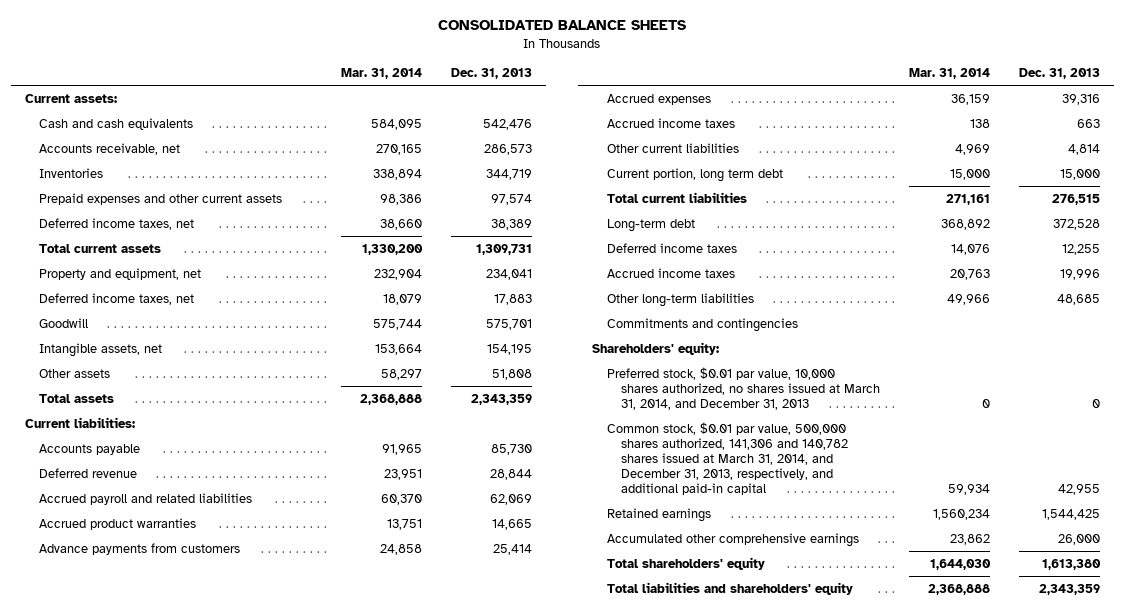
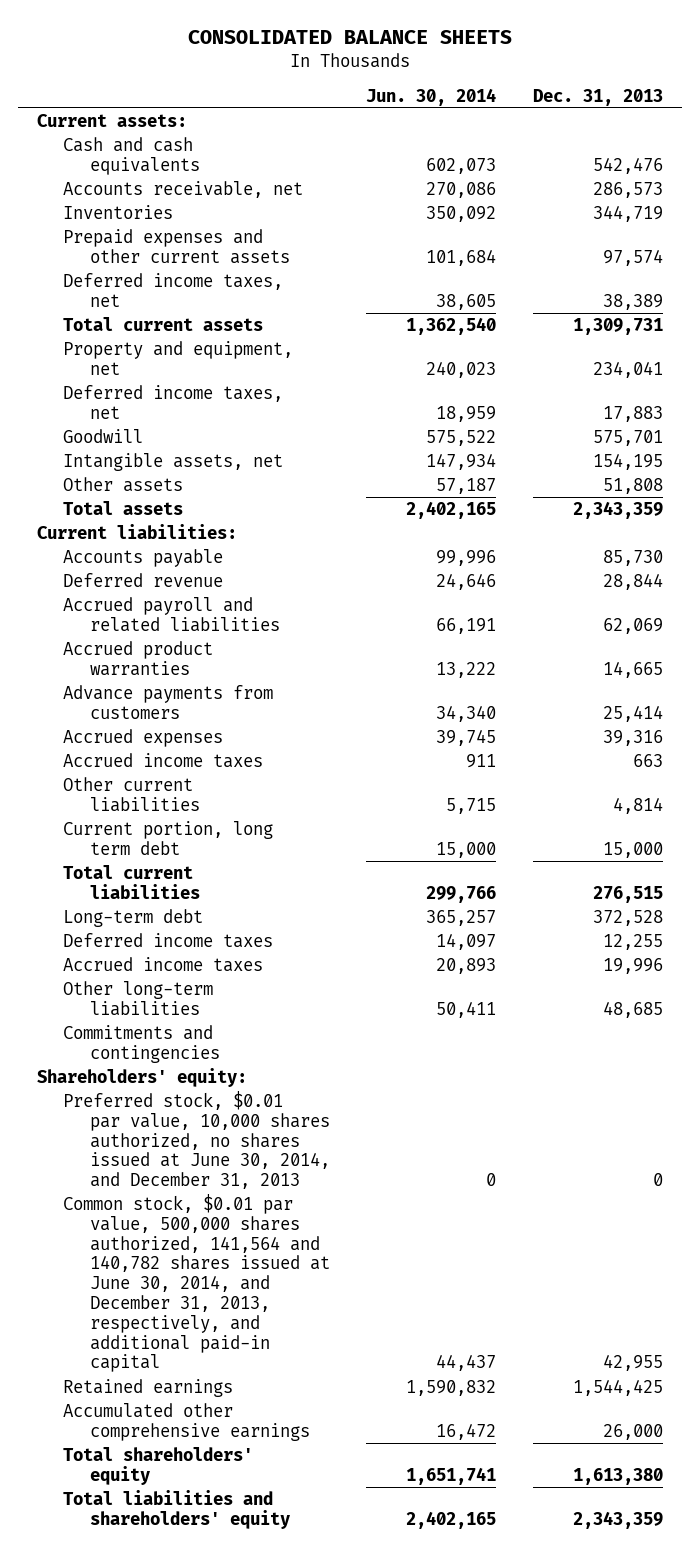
[341,68,423,80] Mar. 31, 2014 -> none
none -> [366,87,497,106] Jun. 30, 2014
[606,366,881,411] Preferred stock, $0.01 par value, 10,000 shares authorized, no shares issued at March 31, 2014, and December 31, 2013 -> [63,1090,330,1190] Preferred stock, $0.01 par value, 10,000 shares authorized, no shares issued at June 30, 2014, and December 31, 2013
[606,421,849,496] Common stock, $0.01 par value, 500,000 shares authorized, 141,306 and 140,782 shares issued at March 31, 2014, and December 31, 2013, respectively, and additional paid-in capital -> [63,1193,330,1373] Common stock, $0.01 par value, 500,000 shares authorized, 141,564 and 140,782 shares issued at June 30, 2014, and December 31, 2013, respectively, and additional paid-in capital

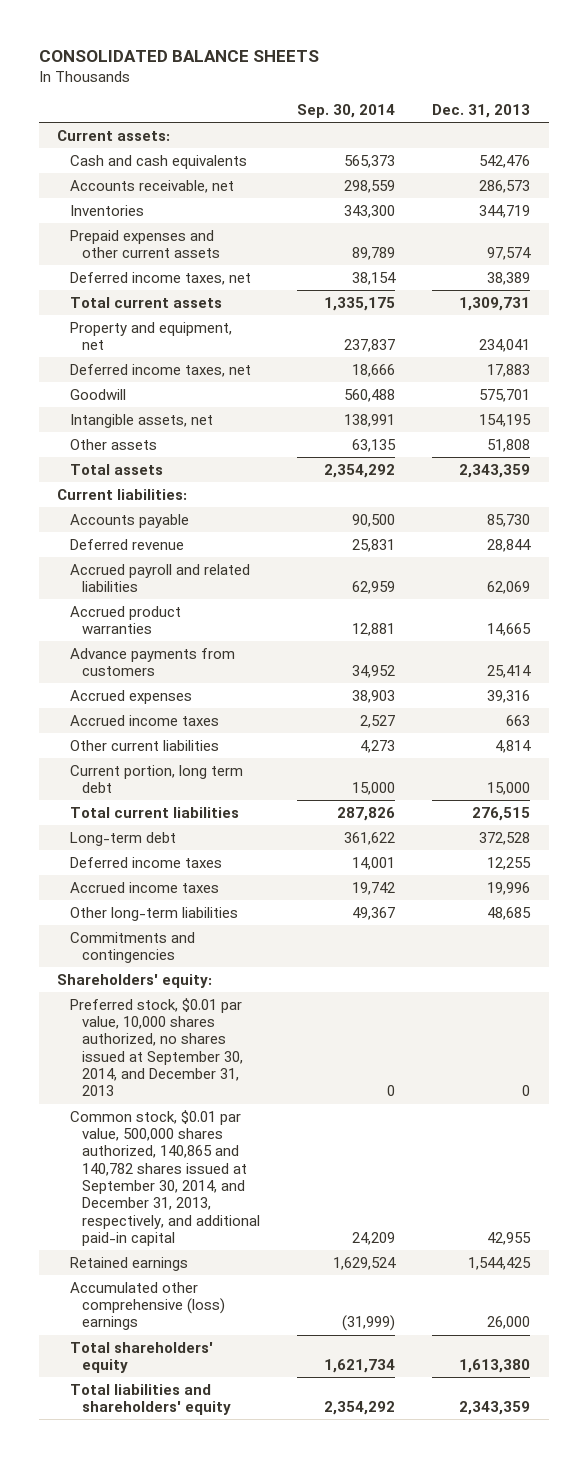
[366,87,497,106] Jun. 30, 2014 -> none
none -> [297,103,396,118] Sep. 30, 2014
[63,1090,330,1190] Preferred stock, $0.01 par value, 10,000 shares authorized, no shares issued at June 30, 2014, and December 31, 2013 -> [69,997,244,1097] Preferred stock, $0.01 par value, 10,000 shares authorized, no shares issued at September 30, 2014, and December 31, 2013
[63,1193,330,1373] Common stock, $0.01 par value, 500,000 shares authorized, 141,564 and 140,782 shares issued at June 30, 2014, and December 31, 2013, respectively, and additional paid-in capital -> [69,1109,261,1246] Common stock, $0.01 par value, 500,000 shares authorized, 140,865 and 140,782 shares issued at September 30, 2014, and December 31, 2013, respectively, and additional paid-in capital
[63,1402,310,1441] Accumulated other comprehensive earnings -> [69,1281,226,1331] Accumulated other comprehensive (loss) earnings

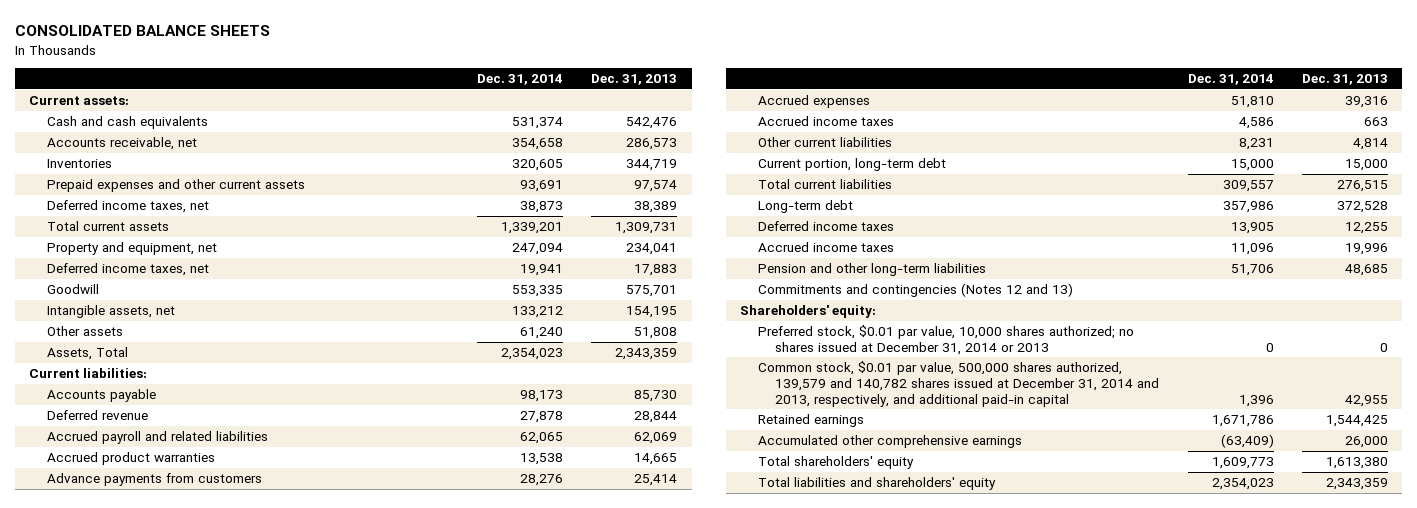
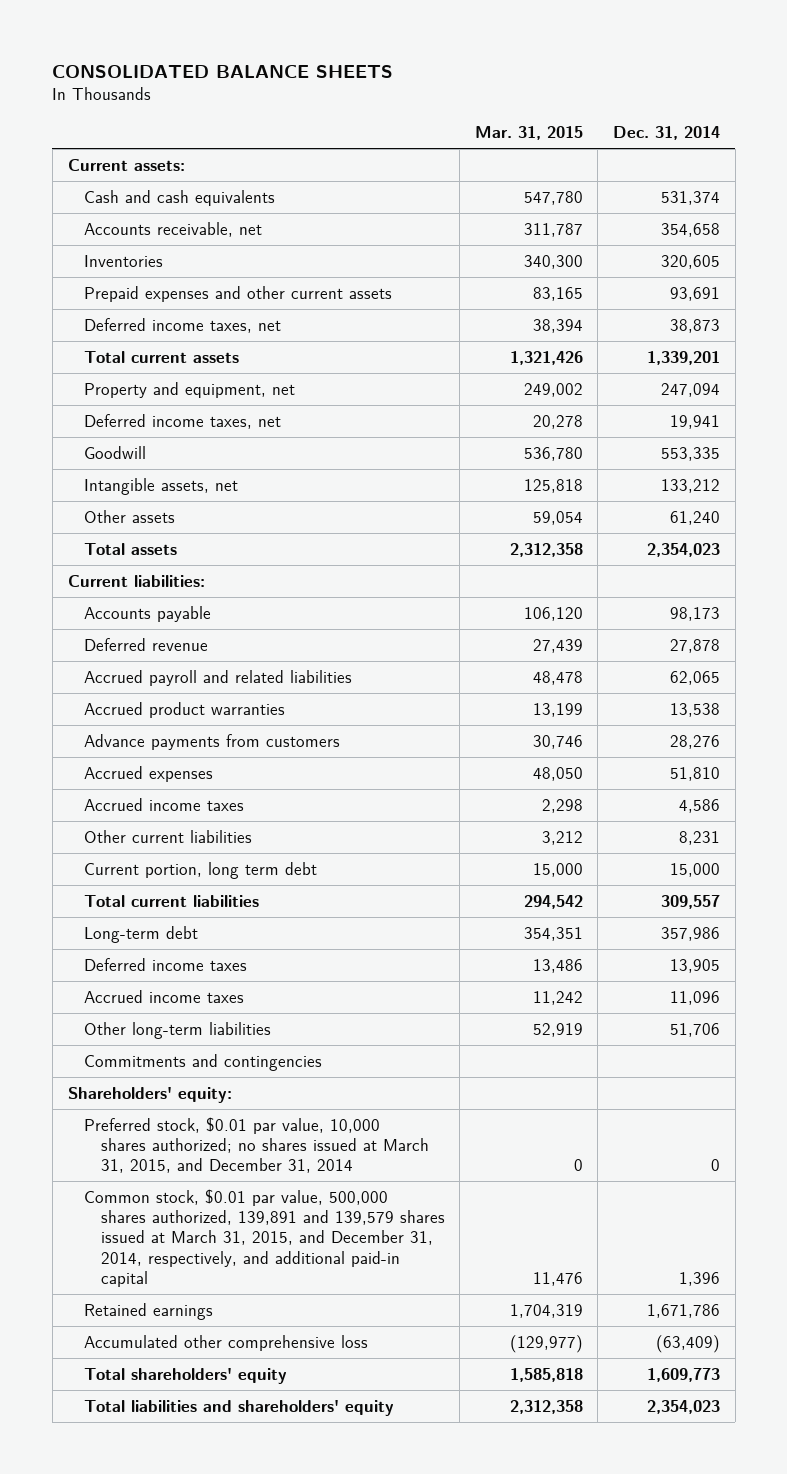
[591,74,678,86] Dec. 31, 2013 -> none
none -> [474,126,583,141] Mar. 31, 2015
[46,347,128,361] Assets, Total -> [84,542,178,555] Total assets
[757,158,946,172] Current portion, long-term debt -> [84,861,318,879] Current portion, long term debt
[757,263,986,277] Pension and other long-term liabilities -> [84,1021,272,1039] Other long-term liabilities
[757,283,1073,298] Commitments and contingencies (Notes 12 and 13) -> [84,1053,323,1071] Commitments and contingencies
[757,325,1134,355] Preferred stock, $0.01 par value, 10,000 shares authorized; no shares issued at December 31, 2014 or 2013 -> [84,1116,429,1174] Preferred stock, $0.01 par value, 10,000 shares authorized; no shares issued at March 31, 2015, and December 31, 2014
[757,361,1160,407] Common stock, $0.01 par value, 500,000 shares authorized, 139,579 and 140,782 shares issued at December 31, 2014 and 2013, respectively, and additional paid-in capital -> [84,1188,445,1287] Common stock, $0.01 par value, 500,000 shares authorized, 139,891 and 139,579 shares issued at March 31, 2015, and December 31, 2014, respectively, and additional paid-in capital
[757,435,1022,449] Accumulated other comprehensive earnings -> [84,1334,369,1351] Accumulated other comprehensive loss

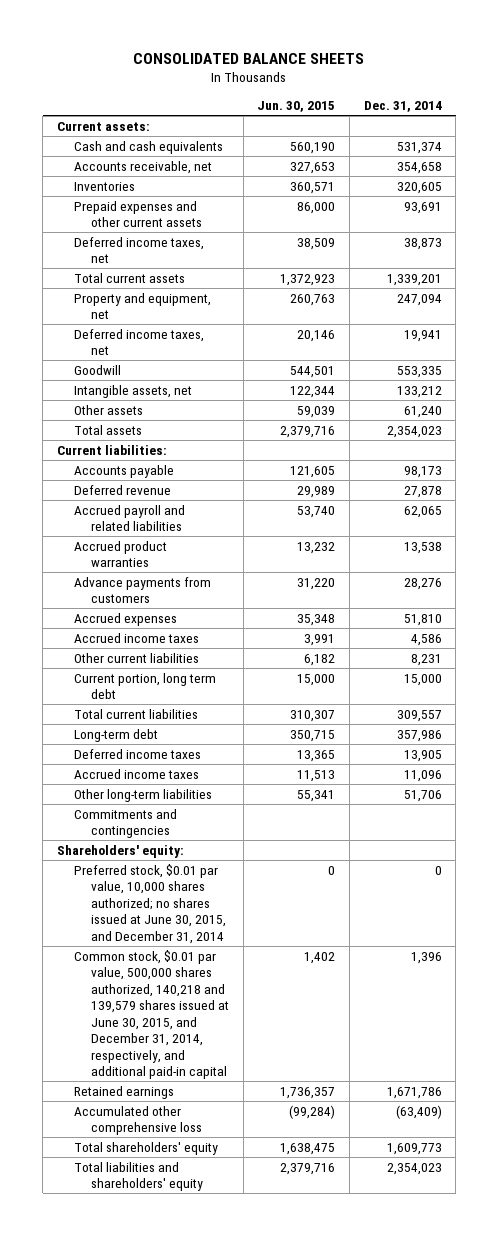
[474,126,583,141] Mar. 31, 2015 -> none
none -> [257,100,336,112] Jun. 30, 2015
[84,1116,429,1174] Preferred stock, $0.01 par value, 10,000 shares authorized; no shares issued at March 31, 2015, and December 31, 2014 -> [73,863,226,944] Preferred stock, $0.01 par value, 10,000 shares authorized; no shares issued at June 30, 2015, and December 31, 2014
[84,1188,445,1287] Common stock, $0.01 par value, 500,000 shares authorized, 139,891 and 139,579 shares issued at March 31, 2015, and December 31, 2014, respectively, and additional paid-in capital -> [73,949,229,1080] Common stock, $0.01 par value, 500,000 shares authorized, 140,218 and 139,579 shares issued at June 30, 2015, and December 31, 2014, respectively, and additional paid-in capital

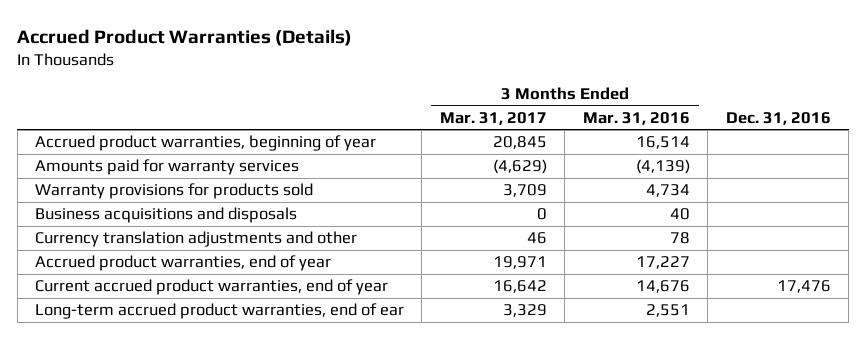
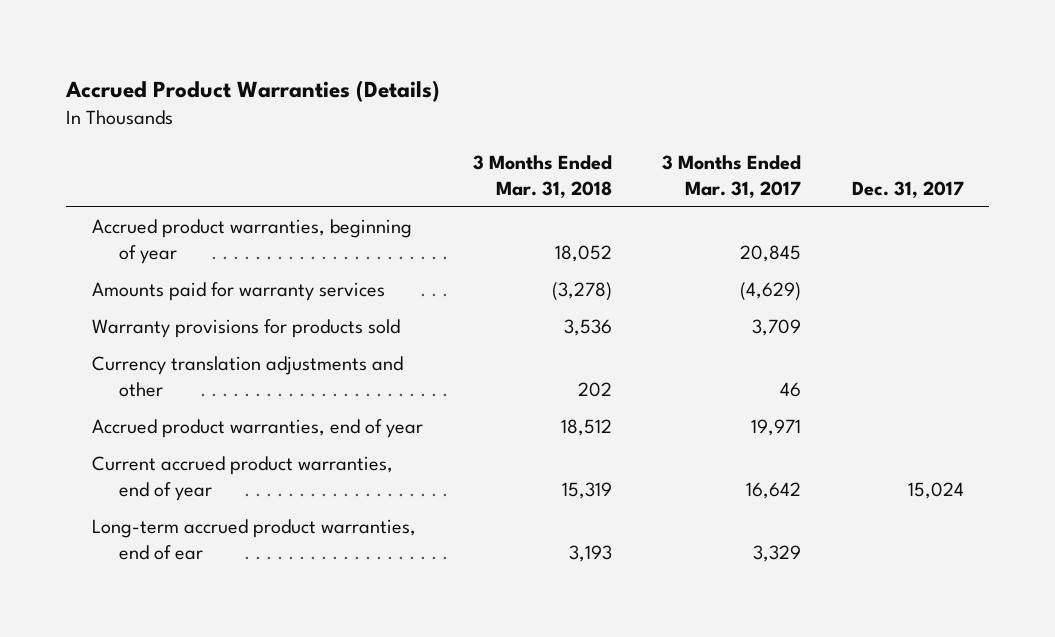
[582,111,690,125] Mar. 31, 2016 -> none
[725,111,831,125] Dec. 31, 2016 -> none
none -> [473,155,613,198] 3 Months Ended Mar. 31, 2018
none -> [851,180,964,198] Dec. 31, 2017
[35,207,298,224] Business acquisitions and disposals -> none

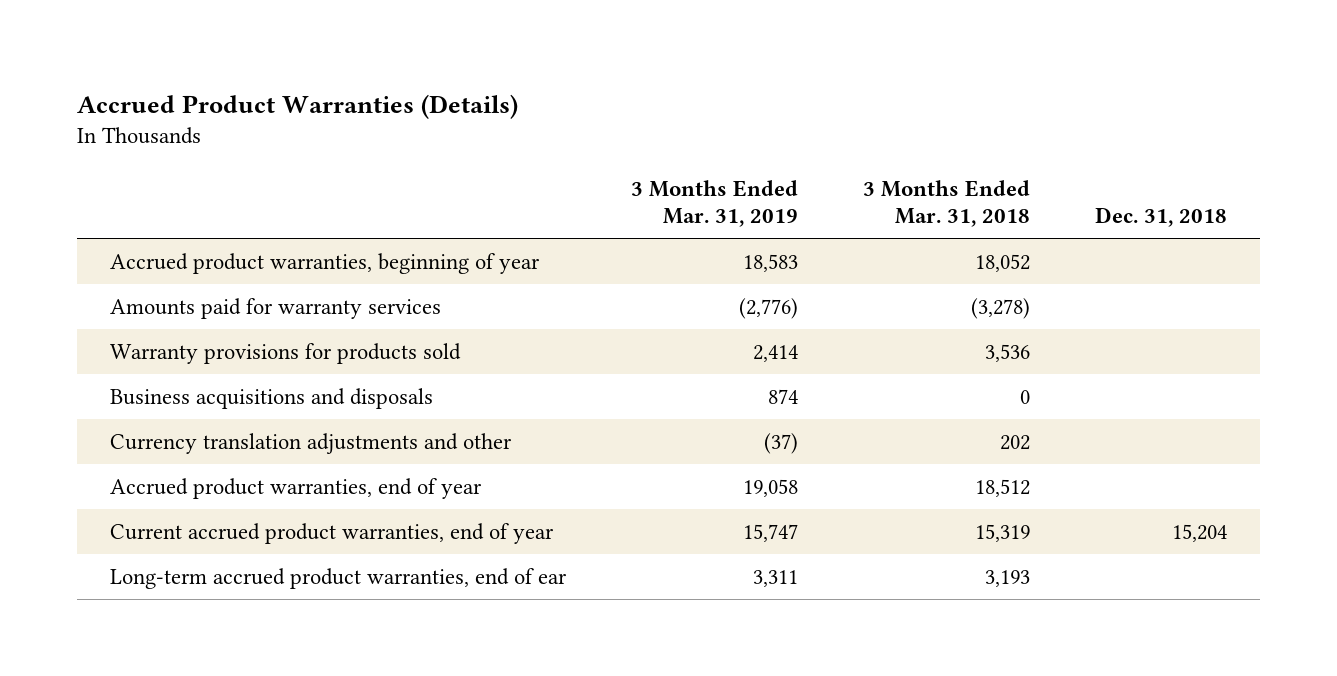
[662,155,802,198] 3 Months Ended Mar. 31, 2017 -> none
[851,180,964,198] Dec. 31, 2017 -> none
none -> [630,179,798,228] 3 Months Ended Mar. 31, 2019
none -> [1095,207,1228,228] Dec. 31, 2018
none -> [109,387,433,409] Business acquisitions and disposals

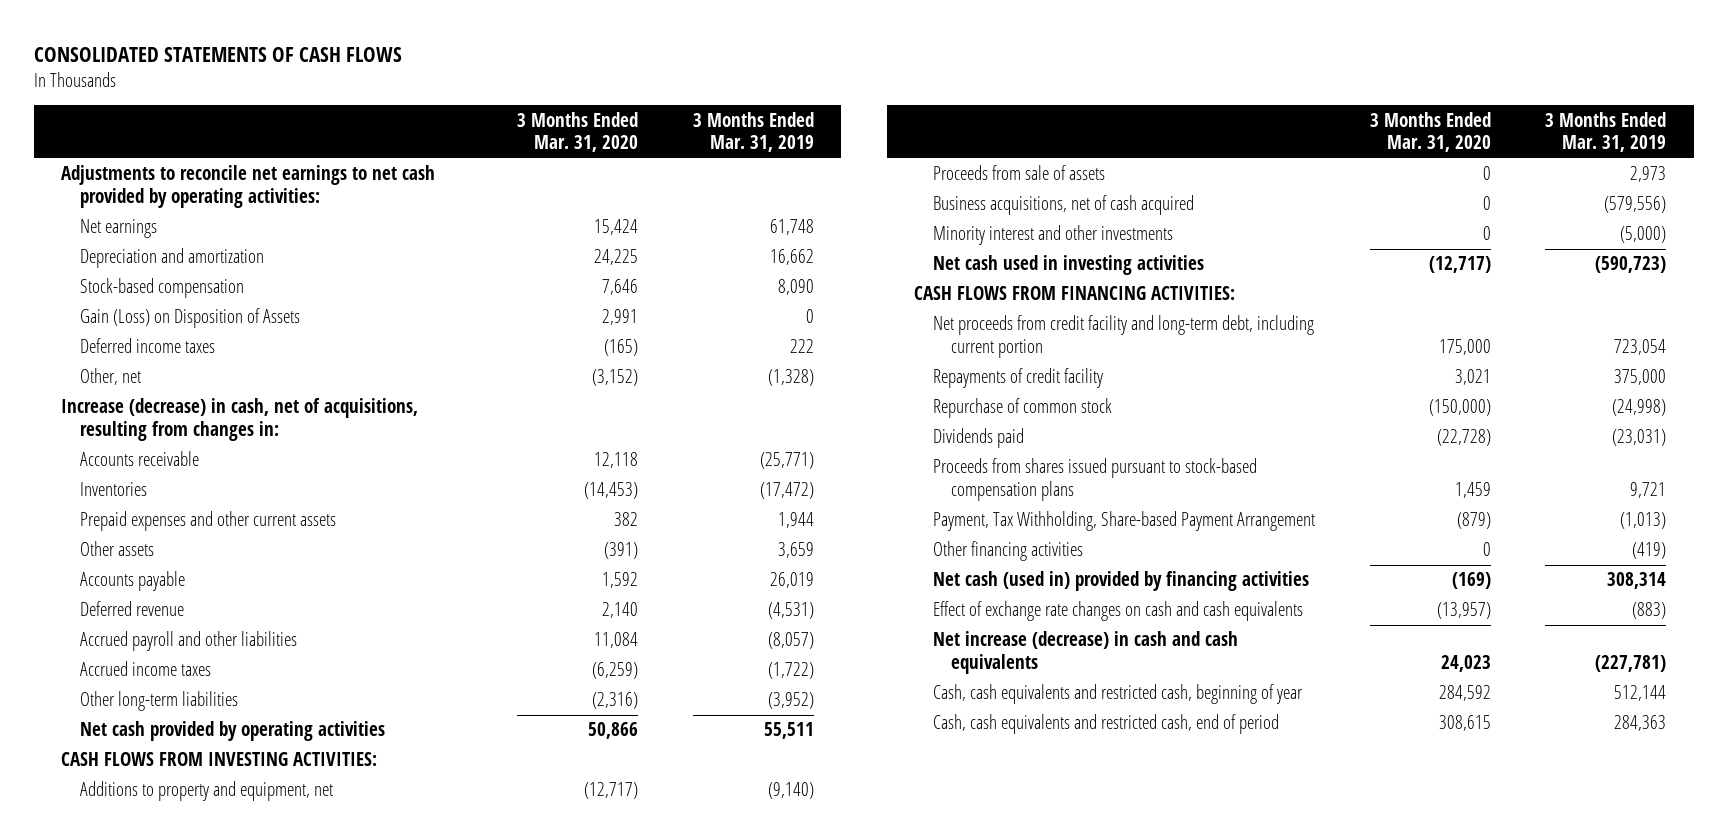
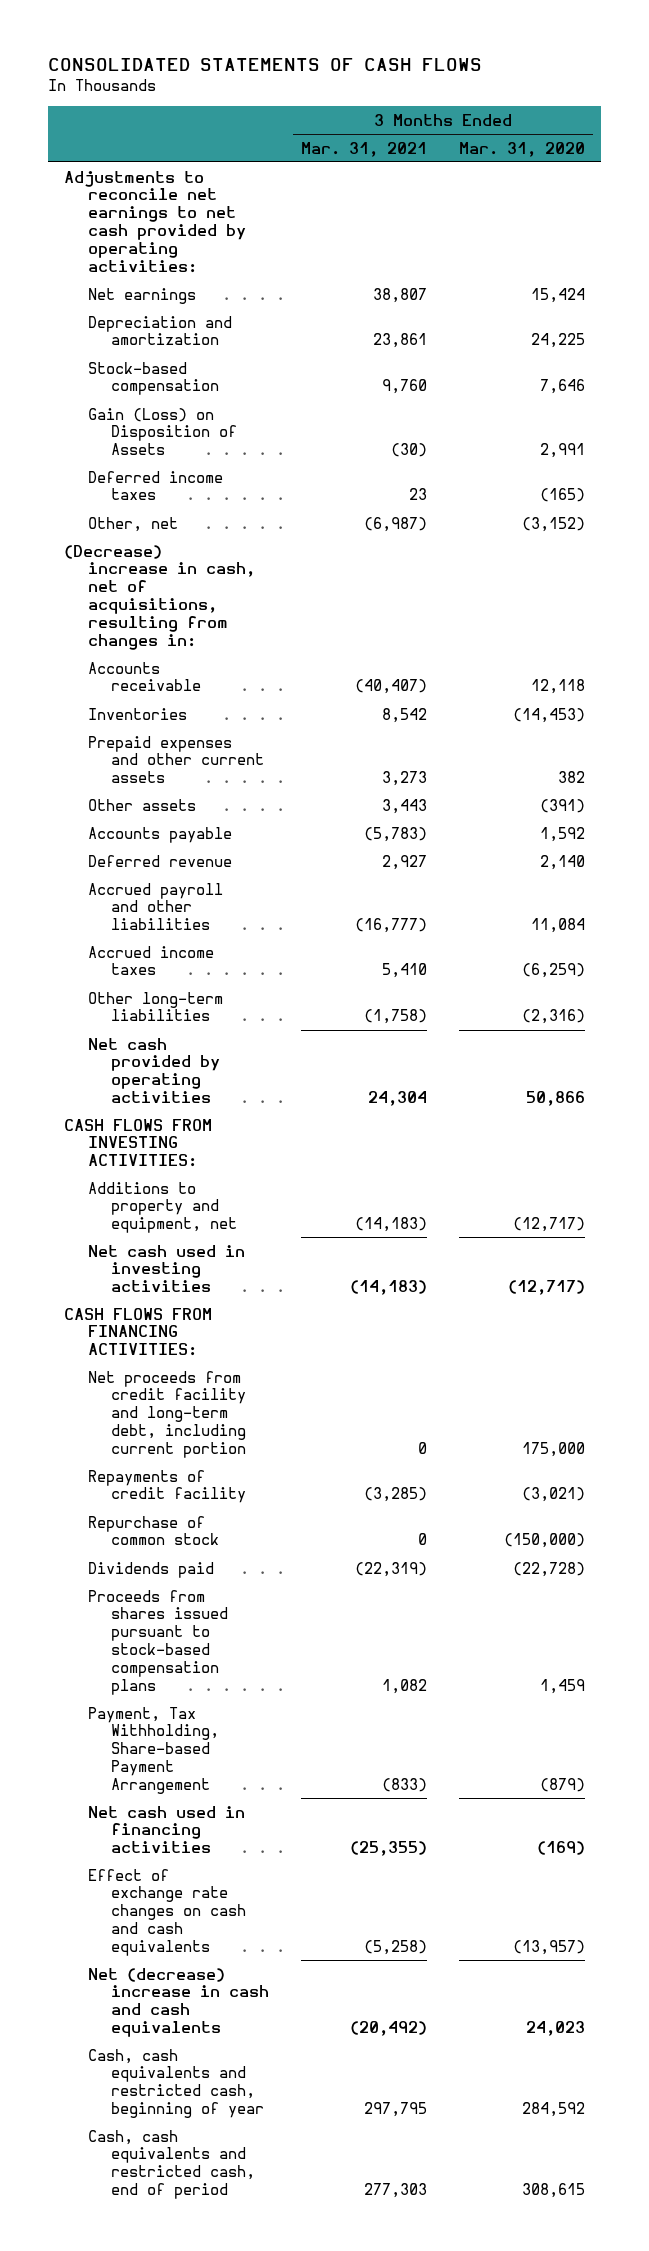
[692,111,814,153] 3 Months Ended Mar. 31, 2019 -> none
none -> [301,141,428,157] Mar. 31, 2021
[61,398,419,442] Increase (decrease) in cash, net of acquisitions, resulting from changes in: -> [63,544,255,650] (Decrease) increase in cash, net of acquisitions, resulting from changes in:
[932,165,1105,181] Proceeds from sale of assets -> none
[932,195,1194,216] Business acquisitions, net of cash acquired -> none
[932,225,1173,246] Minority interest and other investments -> none
[1454,369,1491,386] 3,021 -> [522,1487,586,1503] (3,021)
[932,541,1083,562] Other financing activities -> none
[932,571,1309,592] Net cash (used in) provided by financing activities -> [87,1805,245,1854] Net cash used in financing activities
[932,631,1238,675] Net increase (decrease) in cash and cash equivalents -> [87,1967,270,2037] Net (decrease) increase in cash and cash equivalents

